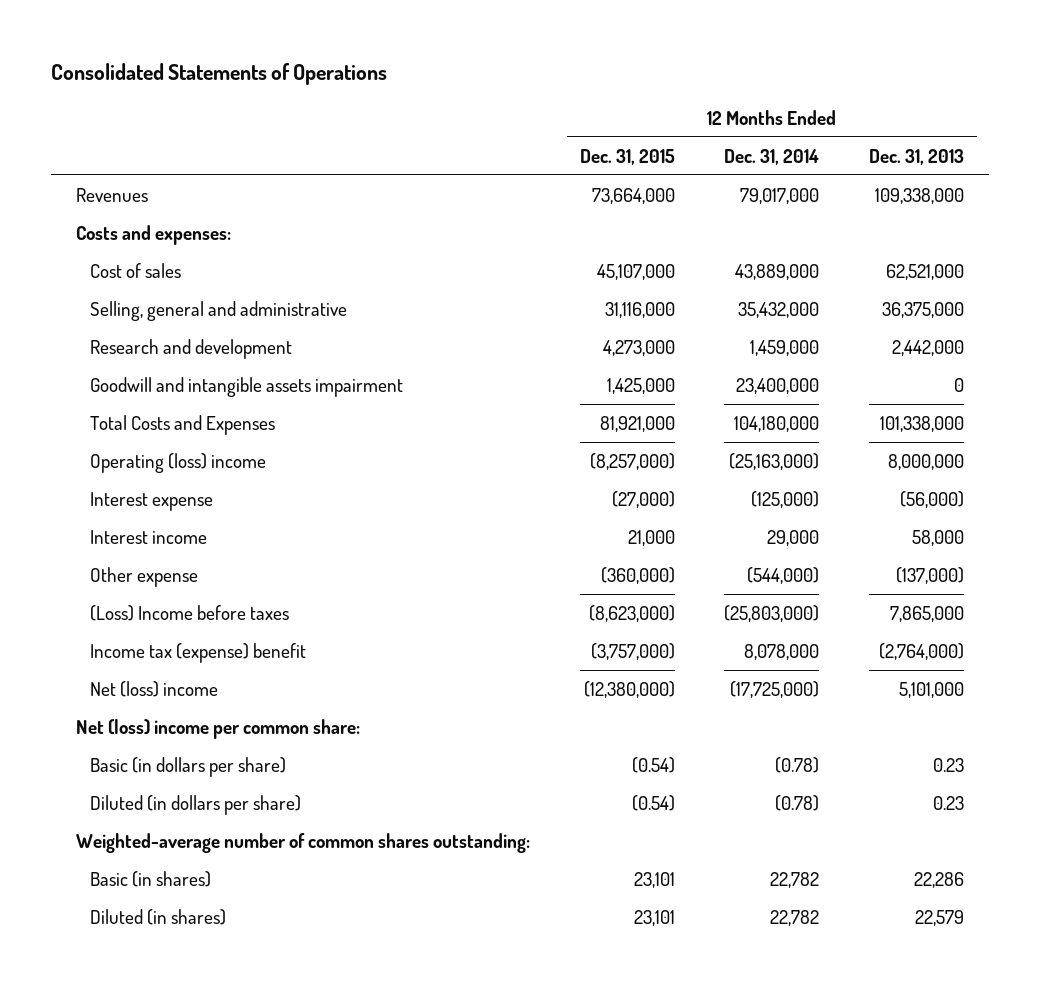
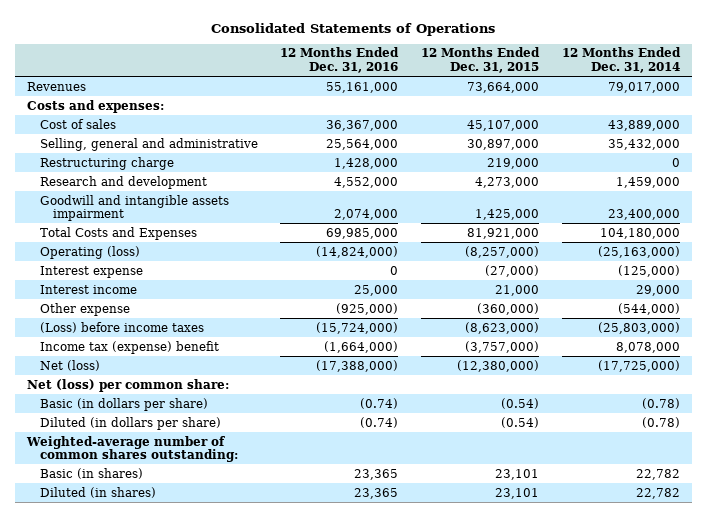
[869,148,965,165] Dec. 31, 2013 -> none
none -> [280,47,400,73] 12 Months Ended Dec. 31, 2016
[604,301,675,318] 31,116,000 -> [467,138,540,150] 30,897,000
none -> [39,156,174,170] Restructuring charge
[90,452,267,473] Operating (loss) income -> [39,245,140,259] Operating (loss)
[90,604,290,621] (Loss) Income before taxes -> [39,321,204,333] (Loss) before income taxes
[90,680,219,697] Net (loss) income -> [39,359,100,371] Net (loss)
[76,718,361,739] Net (loss) income per common share: -> [26,378,229,392] Net (loss) per common share:

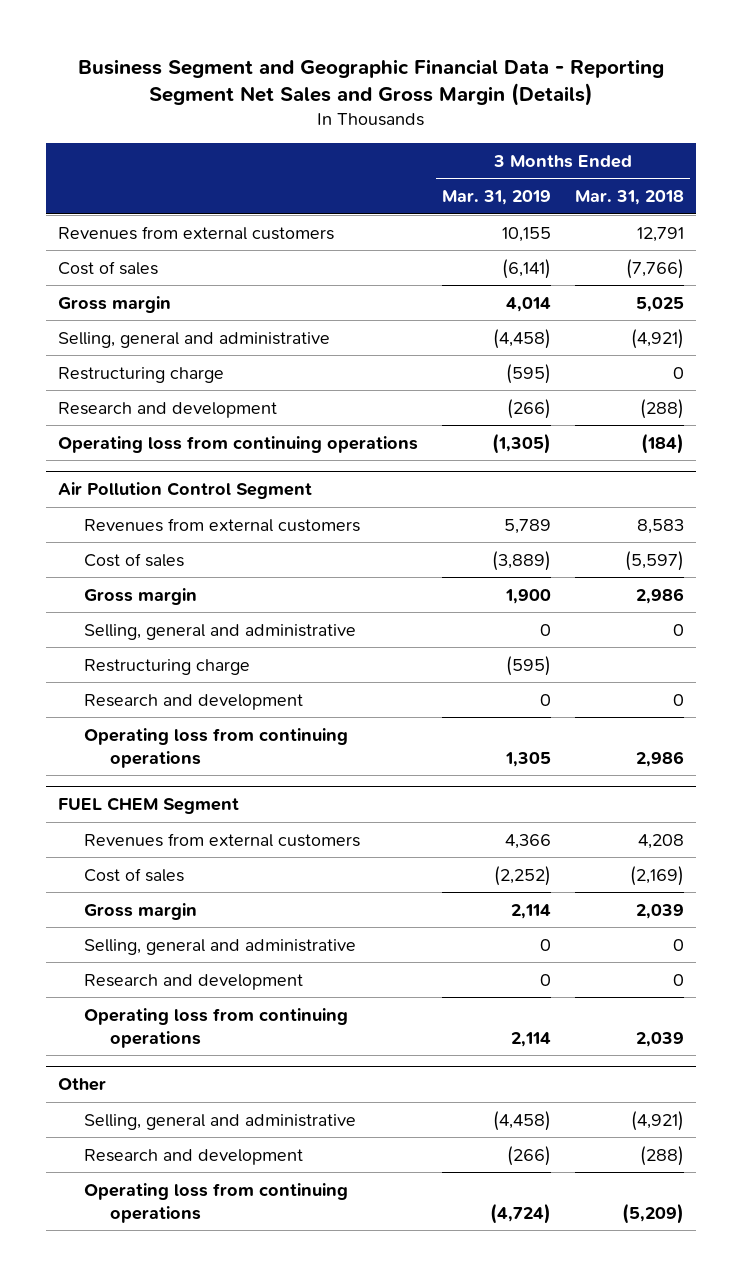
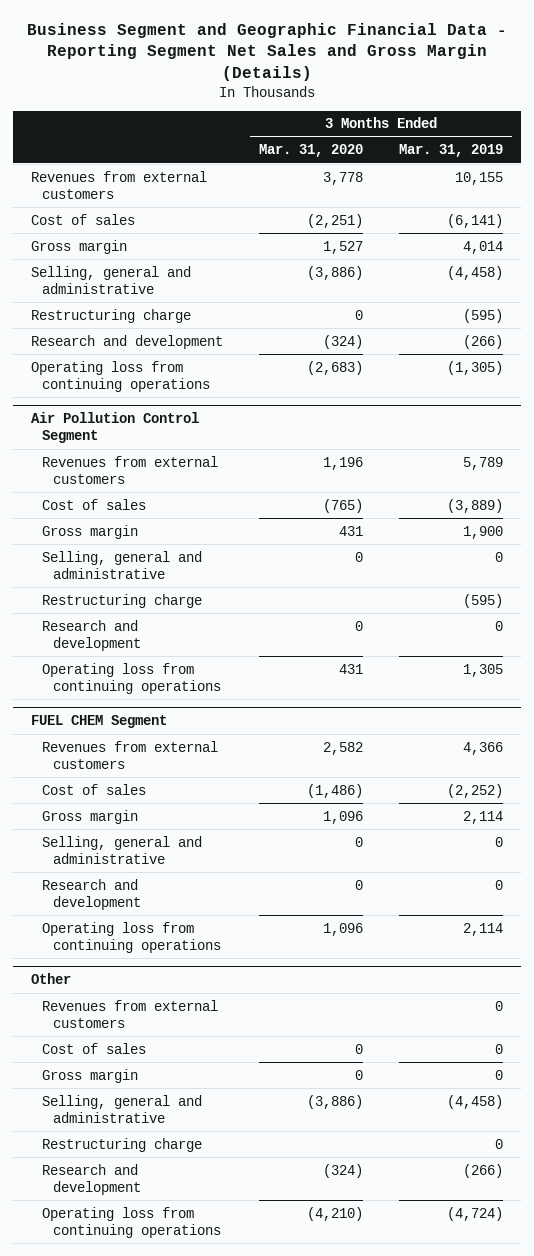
[574,190,684,206] Mar. 31, 2018 -> none
none -> [259,144,364,158] Mar. 31, 2020
none -> [42,999,219,1028] Revenues from external customers
none -> [42,1042,147,1054] Cost of sales
none -> [42,1068,139,1083] Gross margin
none -> [42,1137,203,1152] Restructuring charge

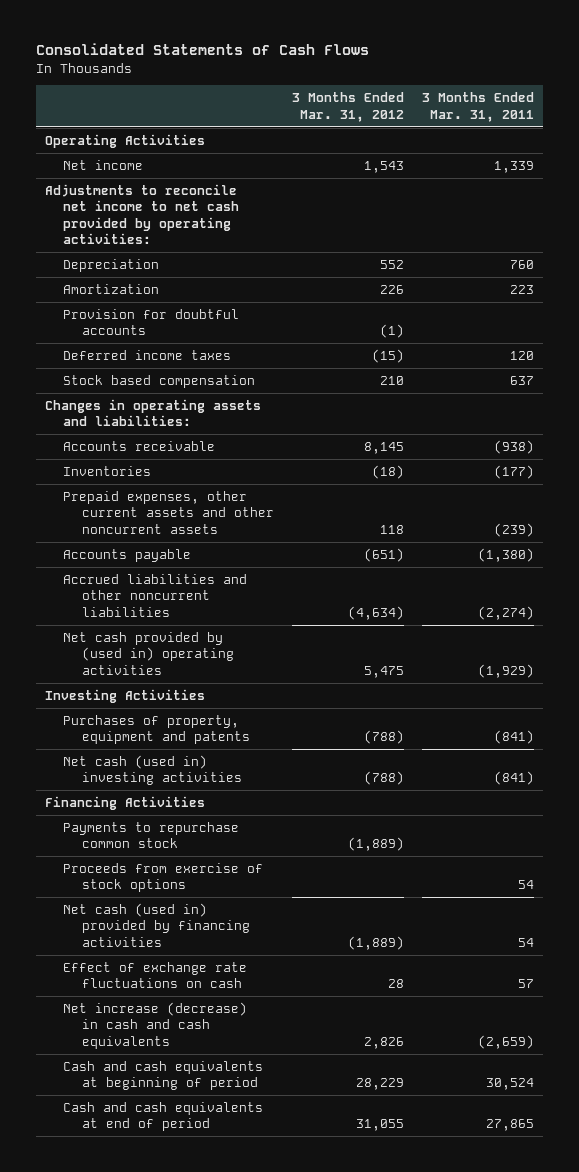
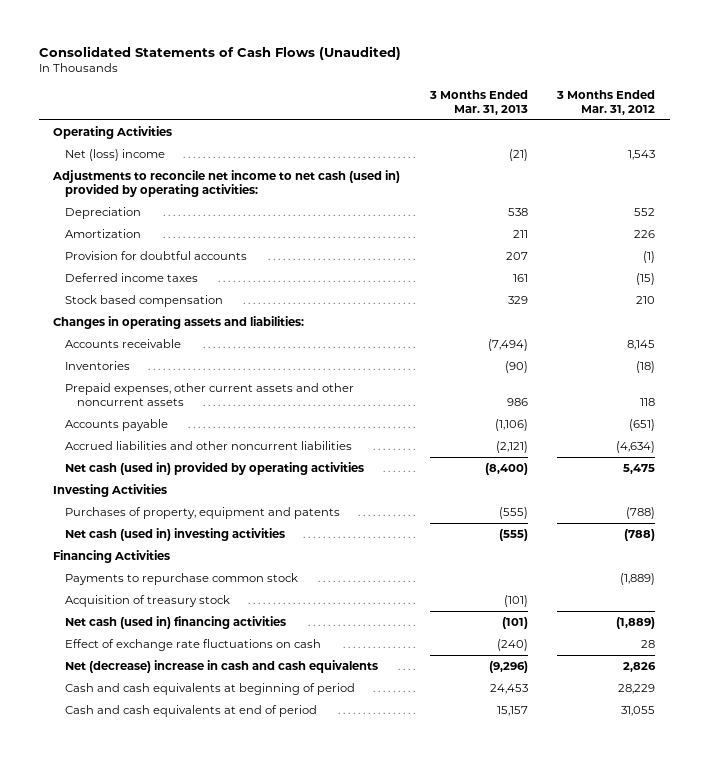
[35,43,369,56] Consolidated Statements of Cash Flows -> [38,45,401,60] Consolidated Statements of Cash Flows (Unaudited)
[422,92,535,122] 3 Months Ended Mar. 31, 2011 -> none
none -> [428,89,528,115] 3 Months Ended Mar. 31, 2013
[63,159,144,170] Net income -> [65,149,166,162] Net (loss) income
[44,183,240,244] Adjustments to reconcile net income to net cash provided by operating activities: -> [52,170,401,198] Adjustments to reconcile net income to net cash (used in) provided by operating activities:
[63,631,234,675] Net cash provided by (used in) operating activities -> [65,462,365,476] Net cash (used in) provided by operating activities
[63,862,264,893] Proceeds from exercise of stock options -> none
none -> [65,595,231,608] Acquisition of treasury stock
[63,902,250,947] Net cash (used in) provided by financing activities -> [65,616,287,630] Net cash (used in) financing activities
[63,1001,248,1049] Net increase (decrease) in cash and cash equivalents -> [65,660,379,674] Net (decrease) increase in cash and cash equivalents

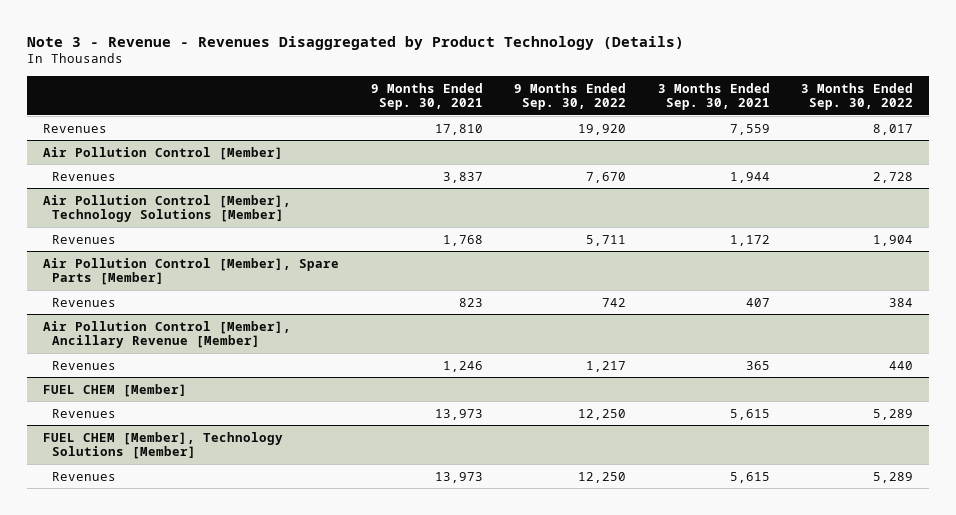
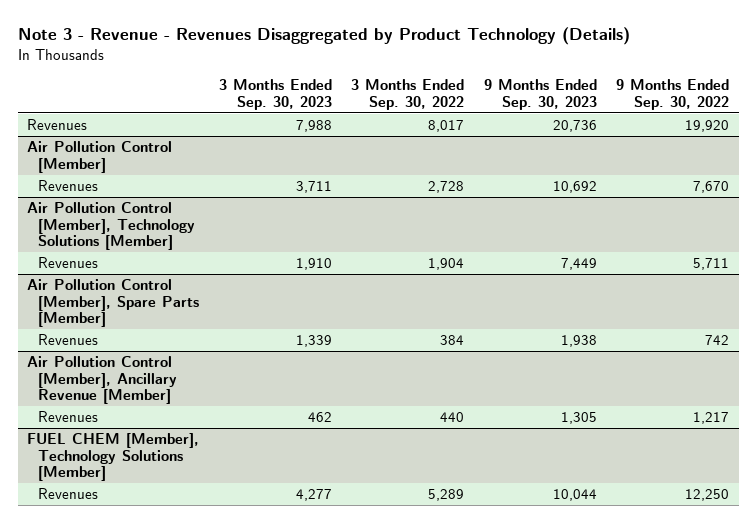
[370,82,483,111] 9 Months Ended Sep. 30, 2021 -> none
[657,82,770,111] 3 Months Ended Sep. 30, 2021 -> none
none -> [218,79,332,110] 3 Months Ended Sep. 30, 2023
none -> [483,79,597,110] 9 Months Ended Sep. 30, 2023
[43,383,188,397] FUEL CHEM [Member] -> none
[51,408,116,418] Revenues -> none

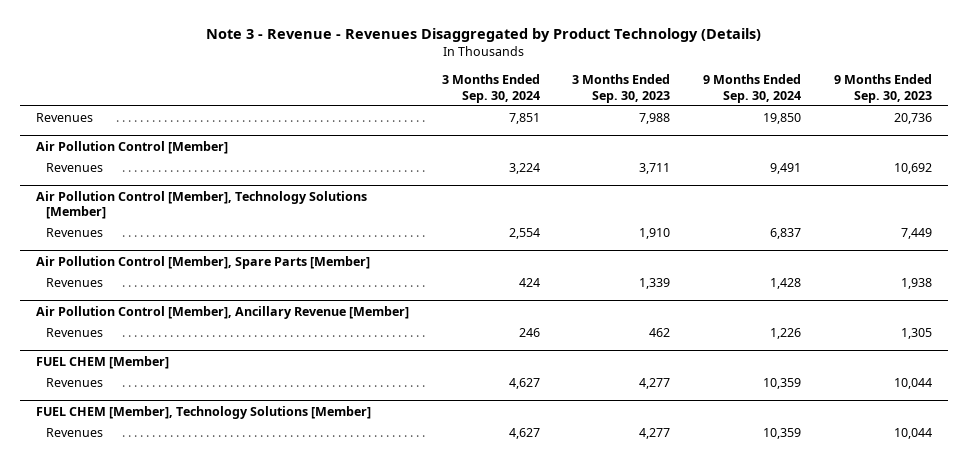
[351,79,465,110] 3 Months Ended Sep. 30, 2022 -> none
[615,79,729,110] 9 Months Ended Sep. 30, 2022 -> none
none -> [441,74,540,103] 3 Months Ended Sep. 30, 2024
none -> [702,74,801,103] 9 Months Ended Sep. 30, 2024
none -> [36,355,170,369] FUEL CHEM [Member]
none -> [45,378,103,388] Revenues

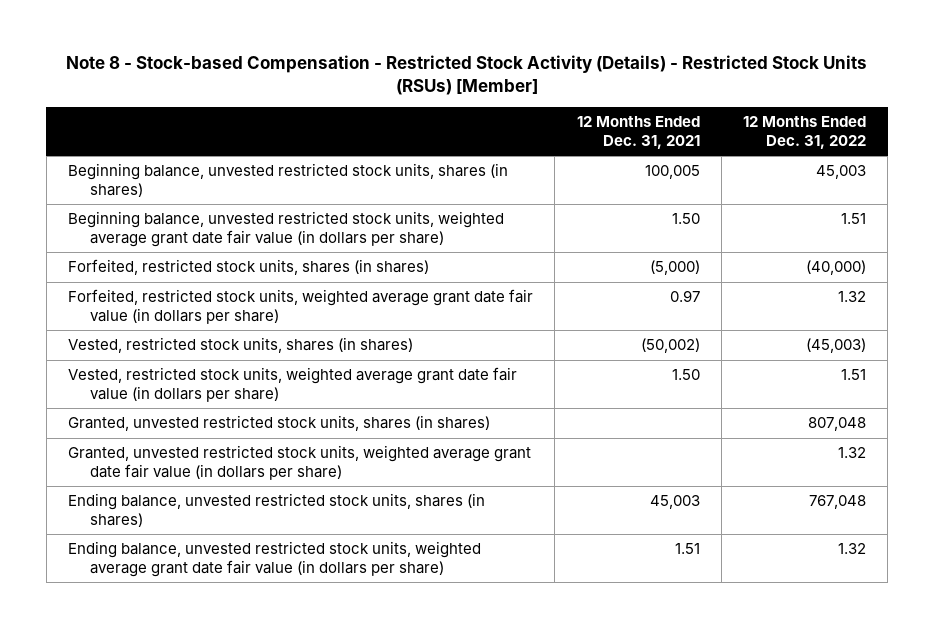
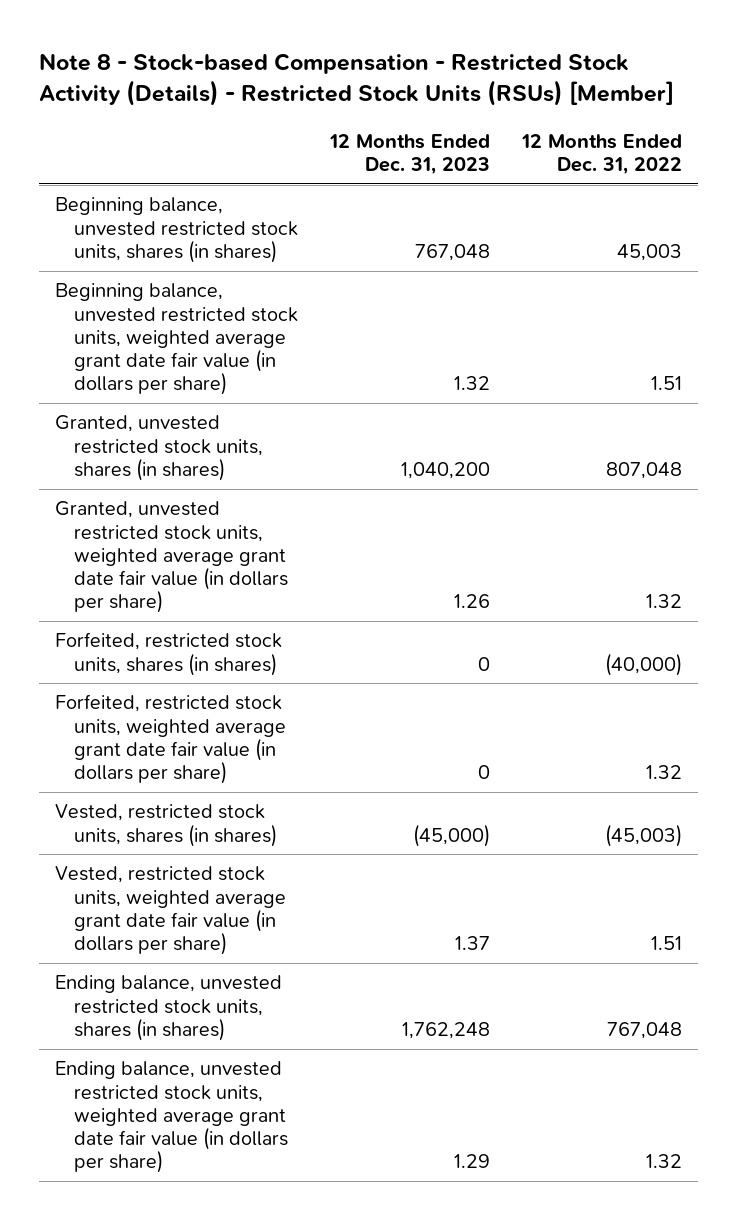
[576,116,700,149] 12 Months Ended Dec. 31, 2021 -> none
none -> [329,133,491,176] 12 Months Ended Dec. 31, 2023
[68,415,491,432] Granted, unvested restricted stock units, shares (in shares) -> [54,415,264,481] Granted, unvested restricted stock units, shares (in shares)
[68,445,532,480] Granted, unvested restricted stock units, weighted average grant date fair value (in dollars per share) -> [54,501,289,614] Granted, unvested restricted stock units, weighted average grant date fair value (in dollars per share)

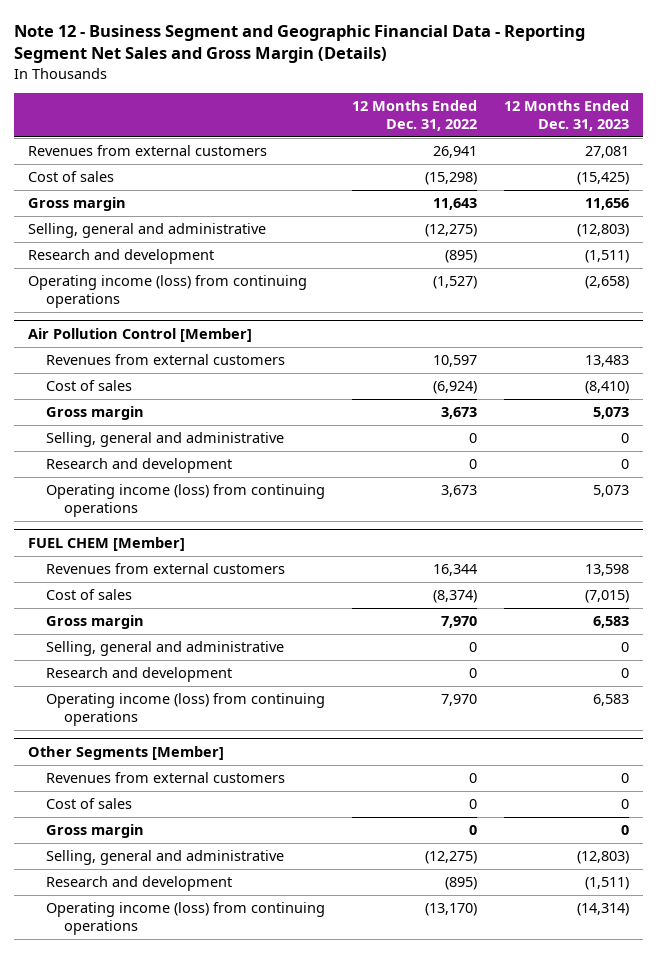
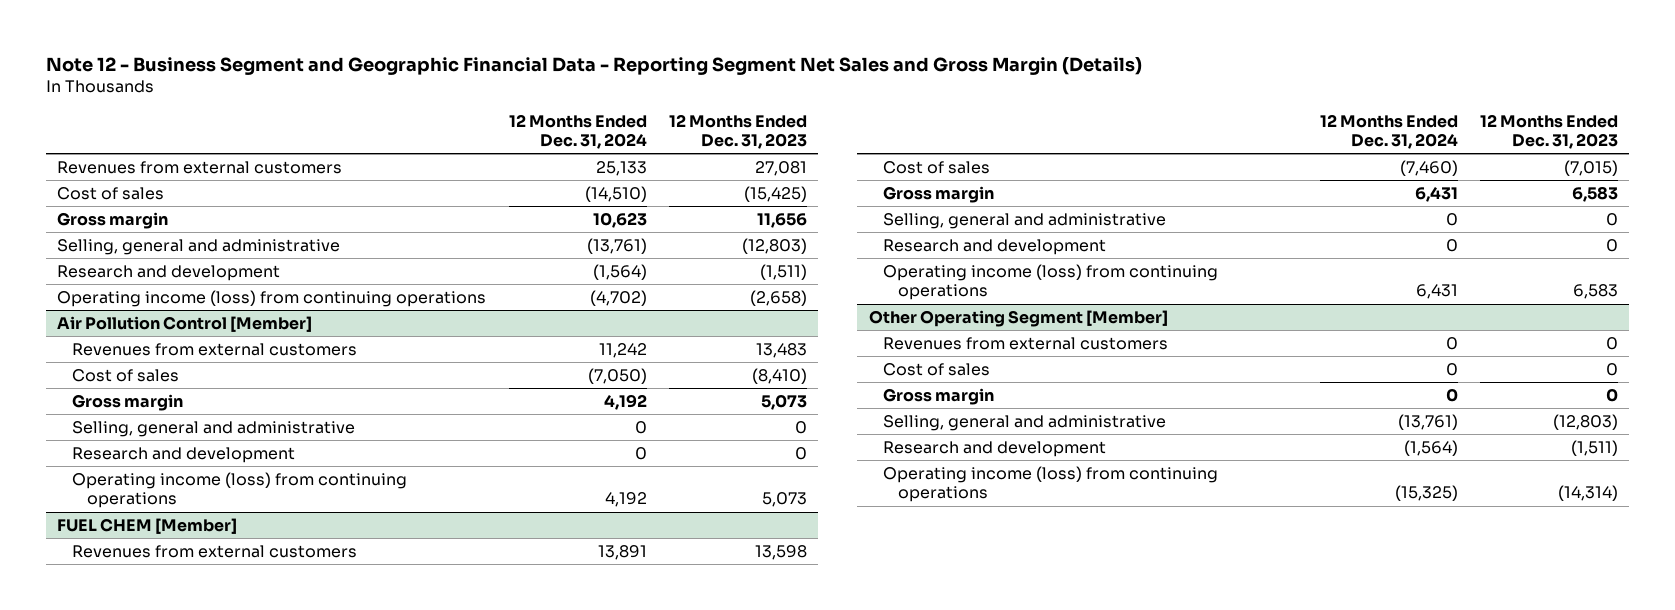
[352,100,478,132] 12 Months Ended Dec. 31, 2022 -> none
none -> [508,113,647,149] 12 Months Ended Dec. 31, 2024
[27,746,224,761] Other Segments [Member] -> [868,309,1168,327] Other Operating Segment [Member]

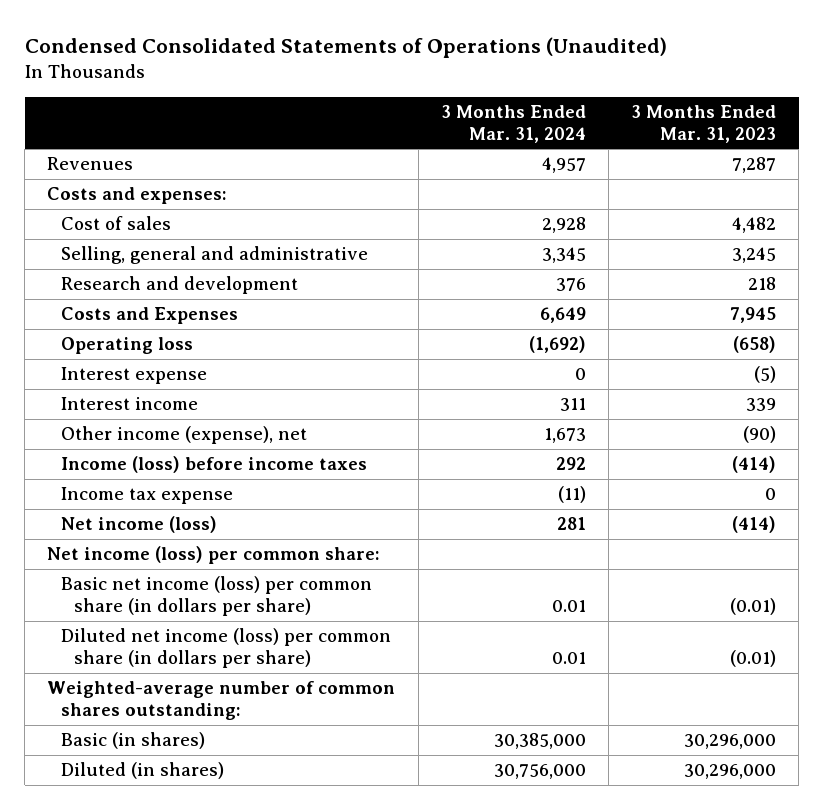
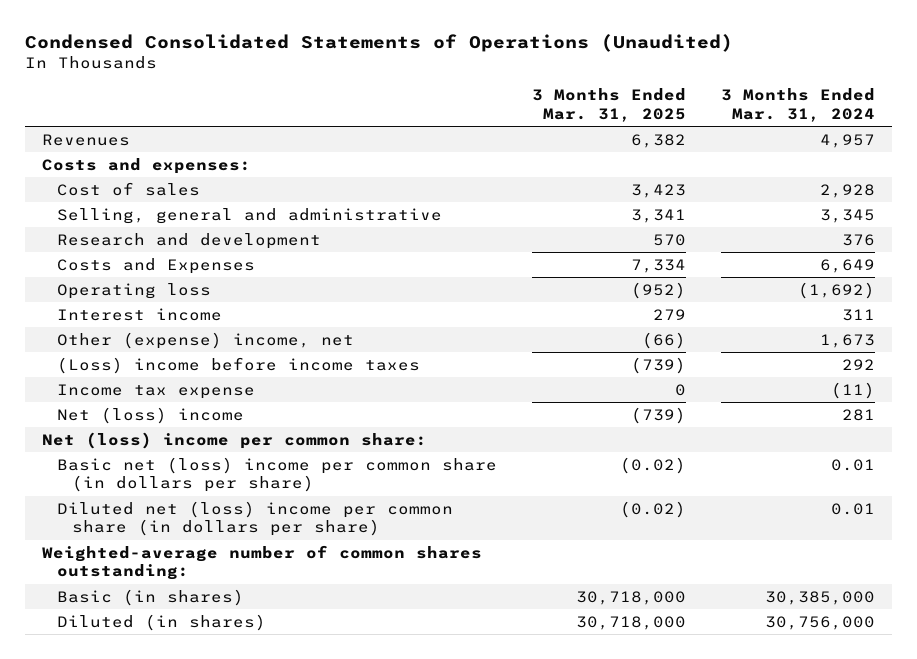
[631,105,777,143] 3 Months Ended Mar. 31, 2023 -> none
none -> [532,88,687,122] 3 Months Ended Mar. 31, 2025
[60,367,207,385] Interest expense -> none
[60,426,307,445] Other income (expense), net -> [57,331,355,349] Other (expense) income, net
[60,456,367,474] Income (loss) before income taxes -> [57,356,421,374] (Loss) income before income taxes
[60,516,217,534] Net income (loss) -> [57,406,245,424] Net (loss) income
[47,546,381,565] Net income (loss) per common share: -> [42,431,428,449] Net (loss) income per common share:
[60,576,372,616] Basic net income (loss) per common share (in dollars per share) -> [57,456,498,493] Basic net (loss) income per common share (in dollars per share)
[60,628,391,668] Diluted net income (loss) per common share (in dollars per share) -> [57,500,454,537] Diluted net (loss) income per common share (in dollars per share)

